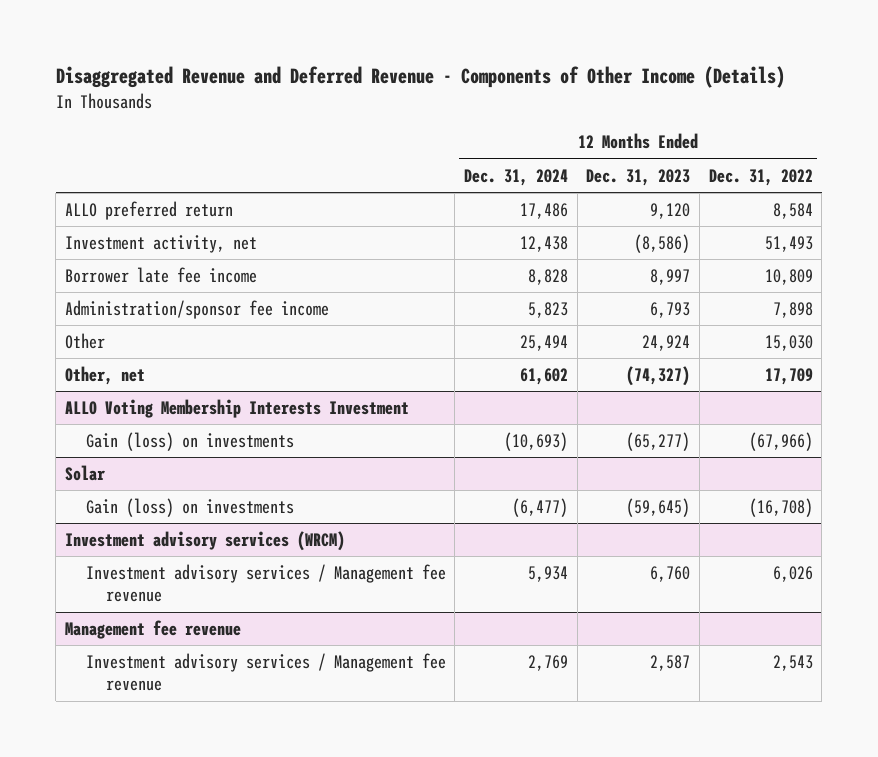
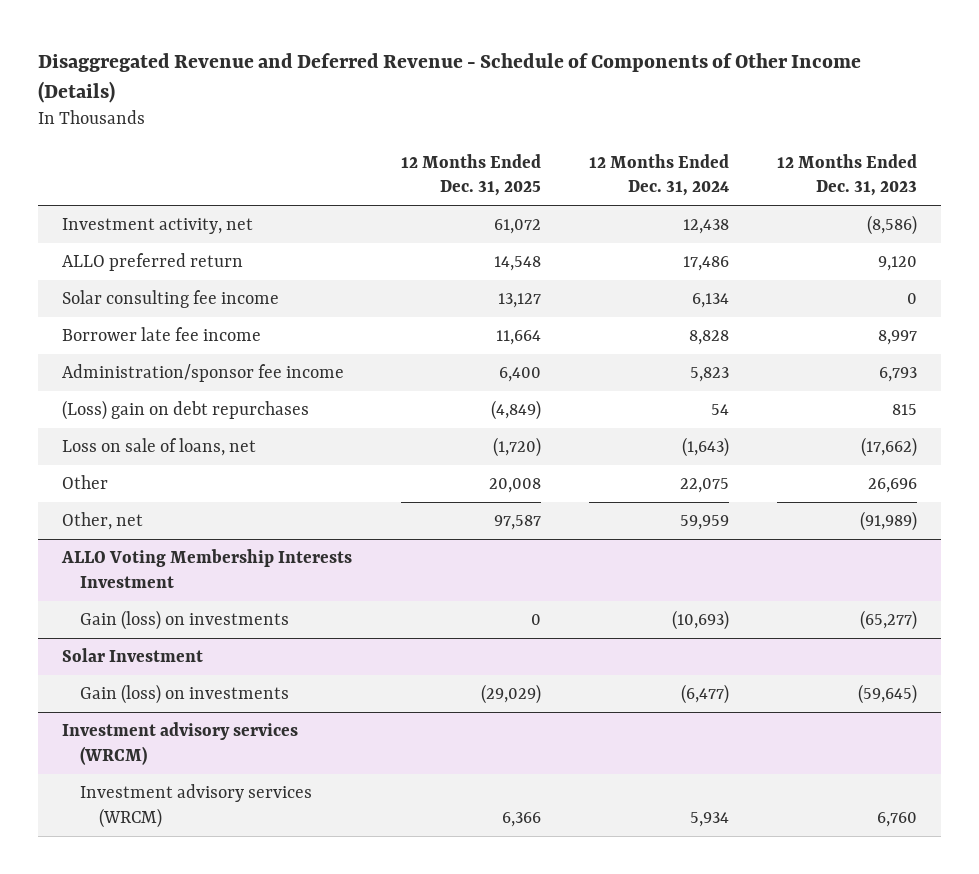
[55,66,785,89] Disaggregated Revenue and Deferred Revenue - Components of Other Income (Details) -> [38,53,862,104] Disaggregated Revenue and Deferred Revenue - Schedule of Components of Other Income (Details)
[708,168,813,186] Dec. 31, 2022 -> none
none -> [400,153,541,197] 12 Months Ended Dec. 31, 2025
[64,200,233,220] ALLO preferred return -> [62,253,244,272] ALLO preferred return
none -> [62,290,280,309] Solar consulting fee income
none -> [62,400,310,421] (Loss) gain on debt repurchases
none -> [62,438,257,457] Loss on sale of loans, net
[520,334,569,351] 25,494 -> [679,478,729,494] 22,075
[642,334,691,351] 24,924 -> [868,478,918,494] 26,696
[520,367,569,385] 61,602 -> [679,515,729,531] 59,959
[626,365,691,386] (74,327) -> [860,511,918,532] (91,989)
[64,464,105,481] Solar -> [62,648,204,663] Solar Investment
[64,619,241,639] Management fee revenue -> none
[85,652,446,692] Investment advisory services / Management fee revenue -> none
[85,563,446,603] Investment advisory services / Management fee revenue -> [80,784,313,828] Investment advisory services (WRCM)

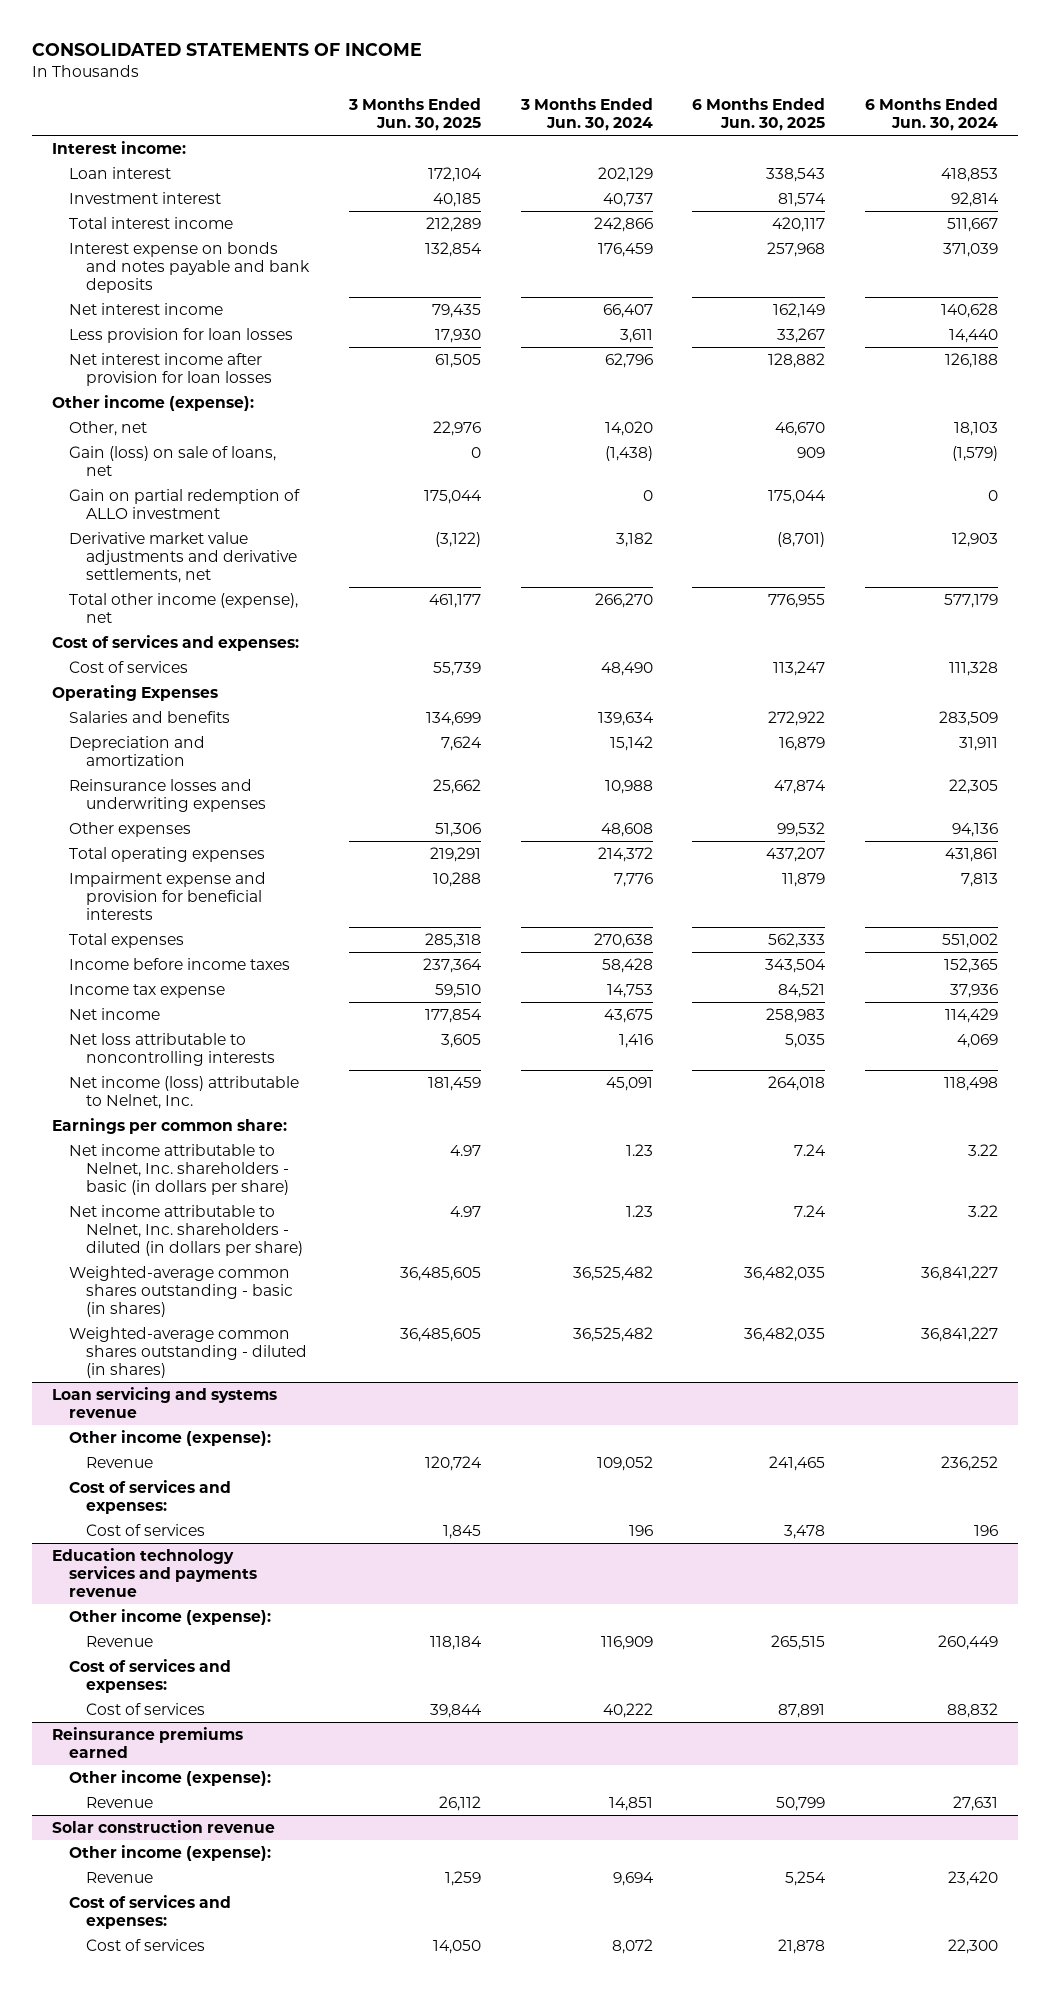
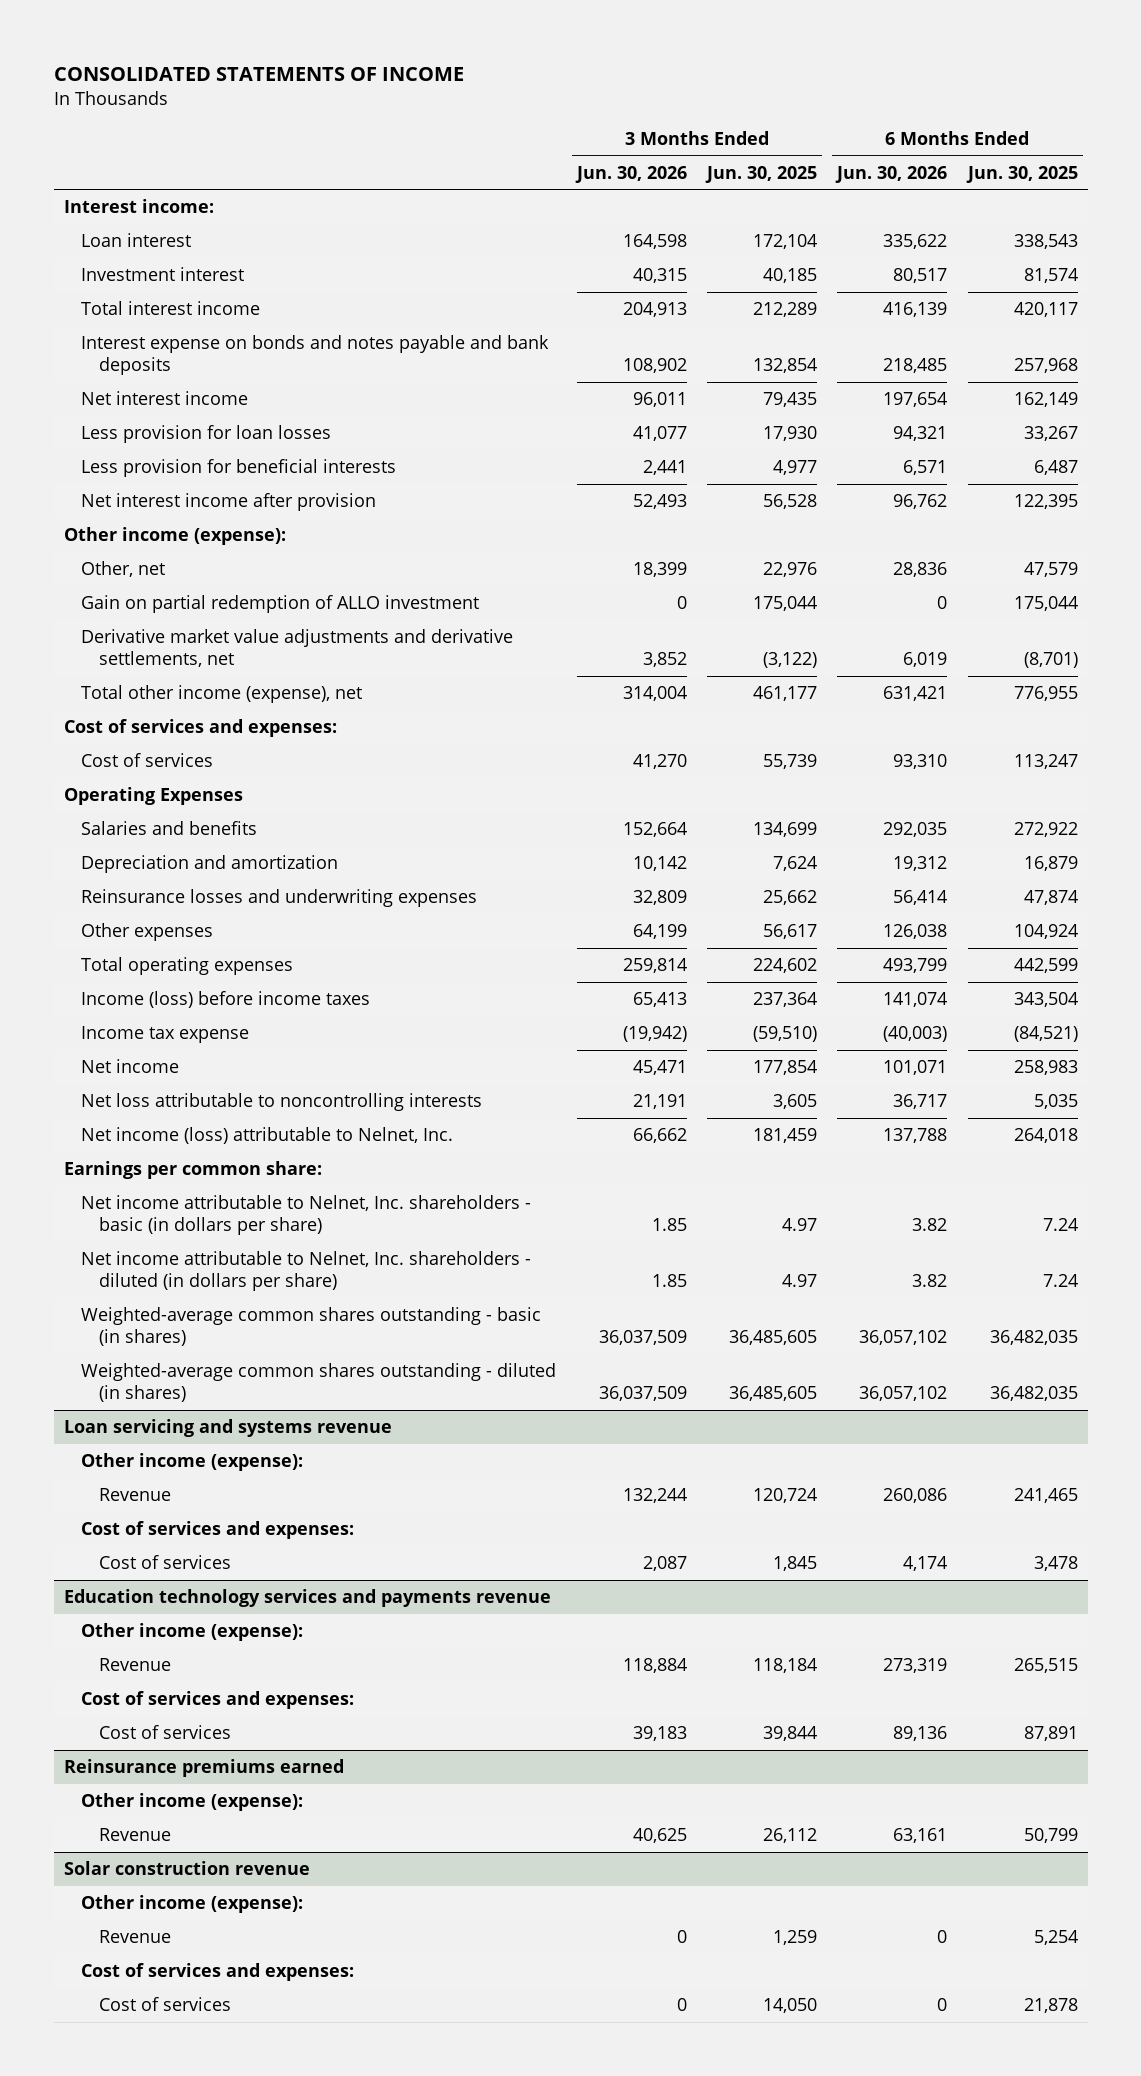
[519,97,653,131] 3 Months Ended Jun. 30, 2024 -> none
[864,97,998,131] 6 Months Ended Jun. 30, 2024 -> none
none -> [574,165,687,183] Jun. 30, 2026
none -> [835,165,948,183] Jun. 30, 2026
none -> [81,459,397,478] Less provision for beneficial interests
[68,353,273,386] Net interest income after provision for loan losses -> [81,493,377,512] Net interest income after provision
[434,354,481,369] 61,505 -> [762,494,817,510] 56,528
[768,353,826,369] 128,882 -> [1013,494,1078,510] 122,395
[68,446,276,476] Gain (loss) on sale of loans, net -> none
[775,422,826,437] 46,670 -> [1023,562,1078,578] 47,579
[68,872,266,920] Impairment expense and provision for beneficial interests -> none
[68,933,184,949] Total expenses -> none
[434,823,481,838] 51,306 -> [762,924,817,940] 56,617
[777,822,826,838] 99,532 -> [1013,924,1078,940] 104,924
[429,847,481,863] 219,291 -> [752,958,817,974] 224,602
[766,847,826,863] 437,207 -> [1013,958,1078,974] 442,599
[68,958,290,971] Income before income taxes -> [81,991,371,1009] Income (loss) before income taxes
[434,984,481,999] 59,510 -> [752,1026,817,1043] (59,510)
[778,983,826,999] 84,521 -> [1013,1026,1078,1043] (84,521)

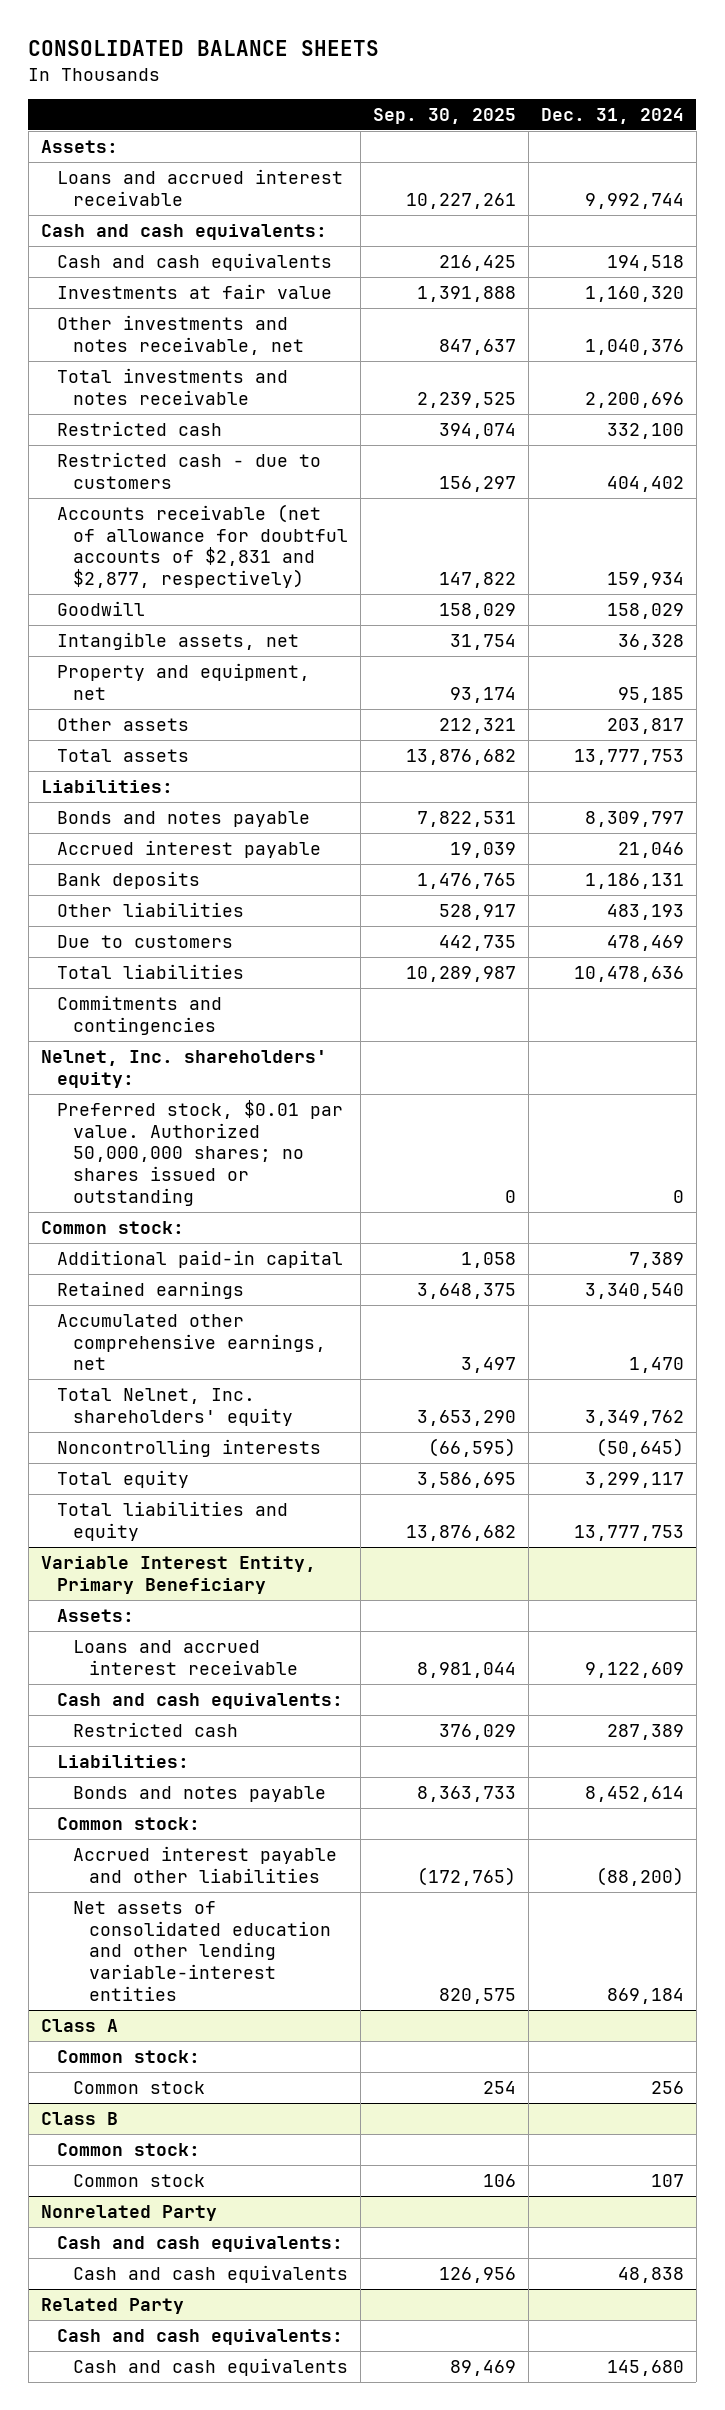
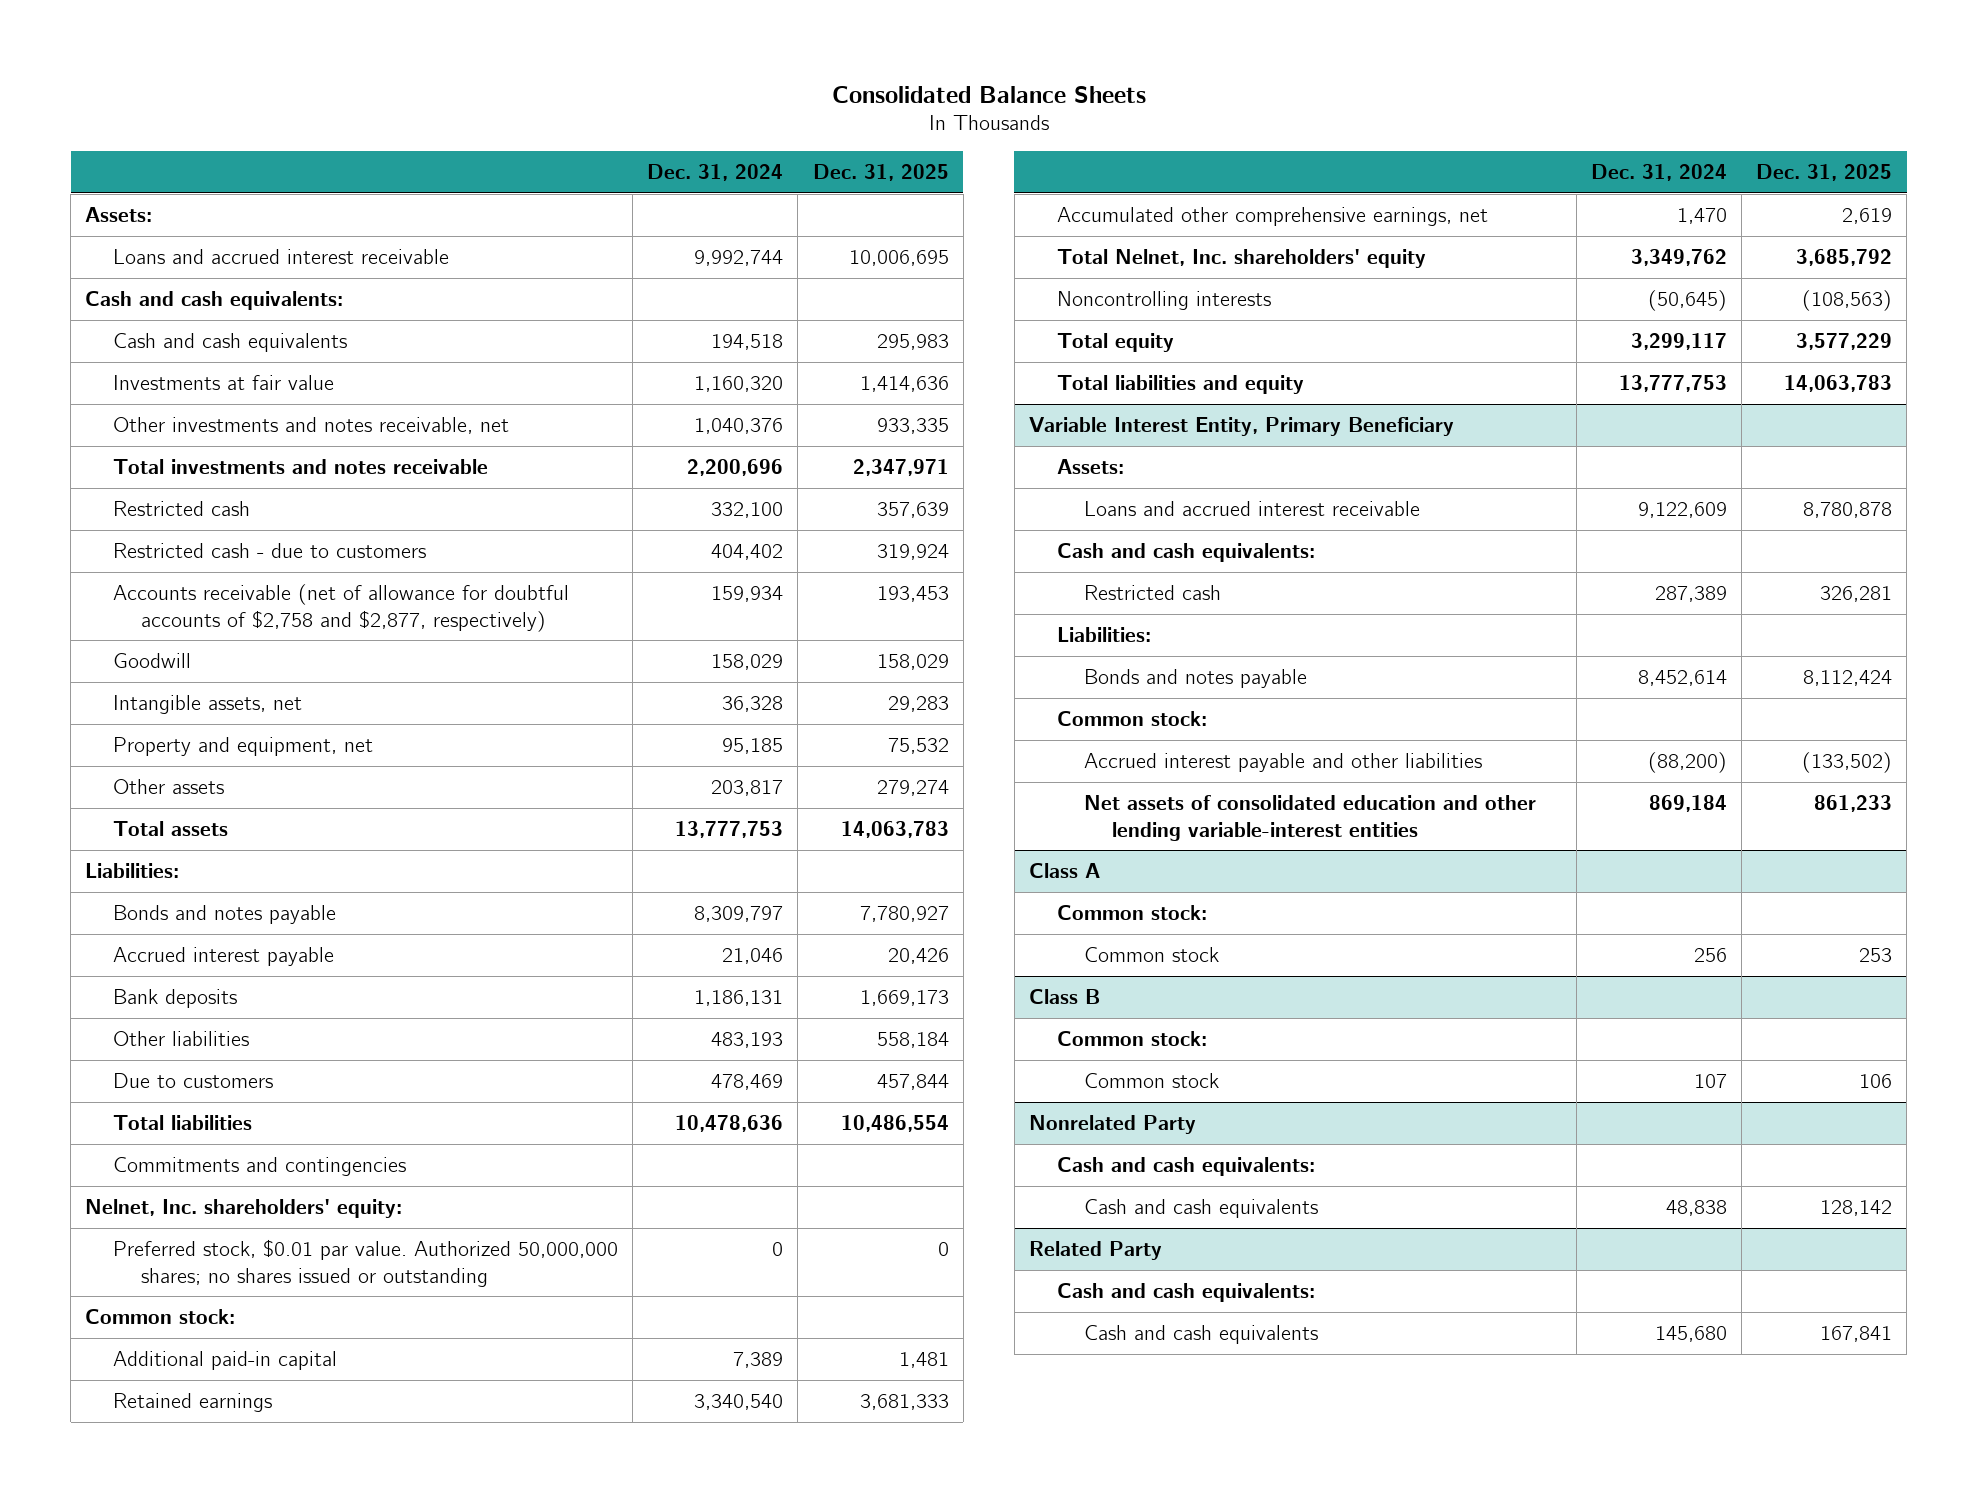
[28,40,380,57] CONSOLIDATED BALANCE SHEETS -> [831,85,1146,103] Consolidated Balance Sheets
[372,108,516,125] Sep. 30, 2025 -> none
none -> [812,163,949,181] Dec. 31, 2025
[56,504,348,589] Accounts receivable (net of allowance for doubtful accounts of $2,831 and $2,877, respectively) -> [113,583,570,632] Accounts receivable (net of allowance for doubtful accounts of $2,758 and $2,877, respectively)

